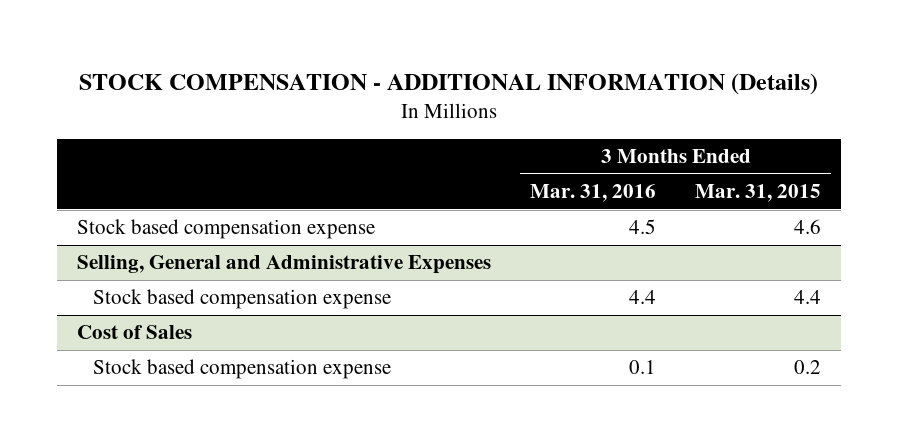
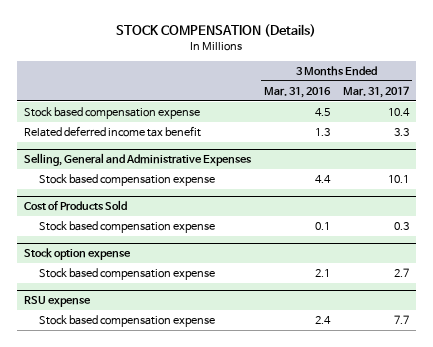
[79,72,819,95] STOCK COMPENSATION - ADDITIONAL INFORMATION (Details) -> [116,23,317,37] STOCK COMPENSATION (Details)
[695,184,822,203] Mar. 31, 2015 -> none
none -> [343,86,410,99] Mar. 31, 2017
none -> [23,126,201,138] Related deferred income tax benefit
[76,325,192,340] Cost of Sales -> [23,200,127,212] Cost of Products Sold
none -> [23,248,131,261] Stock option expense
none -> [39,268,216,281] Stock based compensation expense
none -> [23,296,91,308] RSU expense
none -> [39,315,216,328] Stock based compensation expense

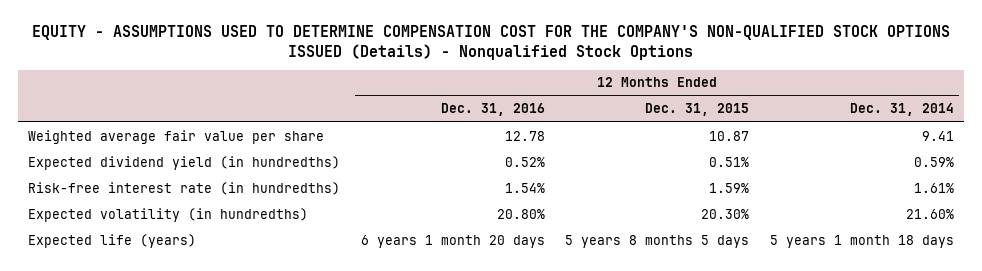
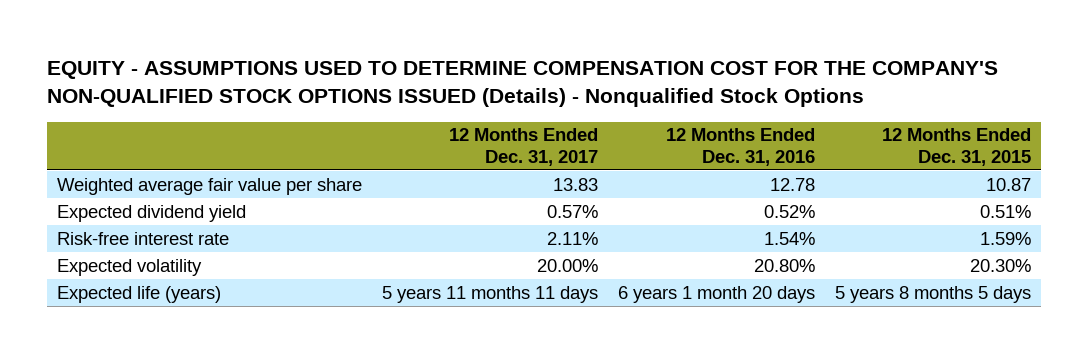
[849,103,954,117] Dec. 31, 2014 -> none
none -> [448,128,598,166] 12 Months Ended Dec. 31, 2017
[27,155,340,170] Expected dividend yield (in hundredths) -> [56,204,246,222] Expected dividend yield
[27,181,340,195] Risk-free interest rate (in hundredths) -> [56,231,229,245] Risk-free interest rate
[27,207,308,222] Expected volatility (in hundredths) -> [56,258,202,276] Expected volatility

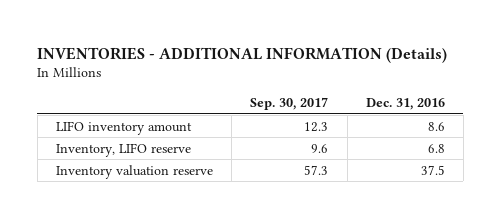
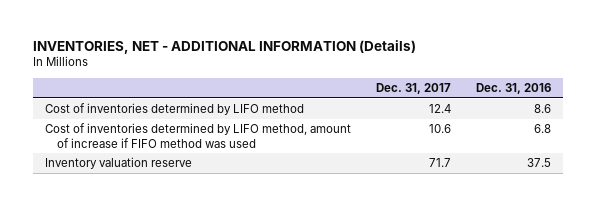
[37,46,448,63] INVENTORIES - ADDITIONAL INFORMATION (Details) -> [32,39,416,54] INVENTORIES, NET - ADDITIONAL INFORMATION (Details)
[250,97,329,111] Sep. 30, 2017 -> none
none -> [375,82,451,94] Dec. 31, 2017
[55,120,192,135] LIFO inventory amount -> [45,103,305,116] Cost of inventories determined by LIFO method
[55,142,191,157] Inventory, LIFO reserve -> [45,123,352,148] Cost of inventories determined by LIFO method, amount of increase if FIFO method was used

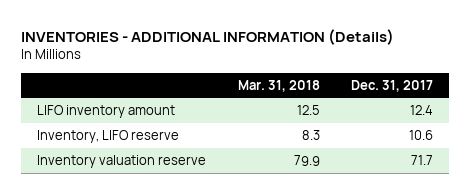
[32,39,416,54] INVENTORIES, NET - ADDITIONAL INFORMATION (Details) -> [21,28,395,45] INVENTORIES - ADDITIONAL INFORMATION (Details)
[475,82,551,94] Dec. 31, 2016 -> none
none -> [237,79,320,92] Mar. 31, 2018
[45,103,305,116] Cost of inventories determined by LIFO method -> [37,105,176,119] LIFO inventory amount
[45,123,352,148] Cost of inventories determined by LIFO method, amount of increase if FIFO method was used -> [37,130,180,144] Inventory, LIFO reserve

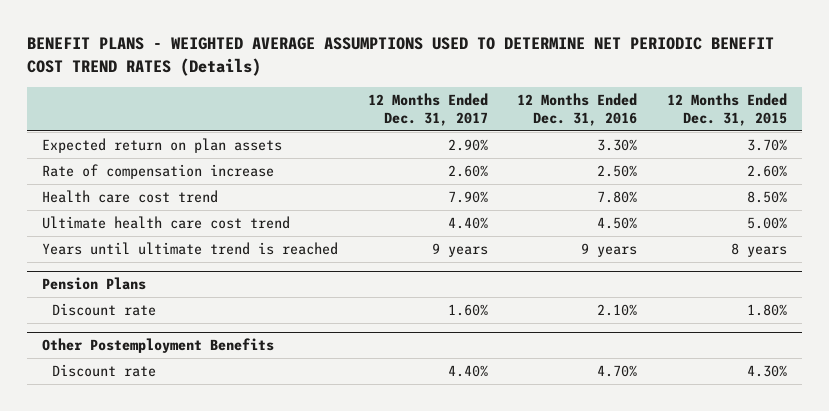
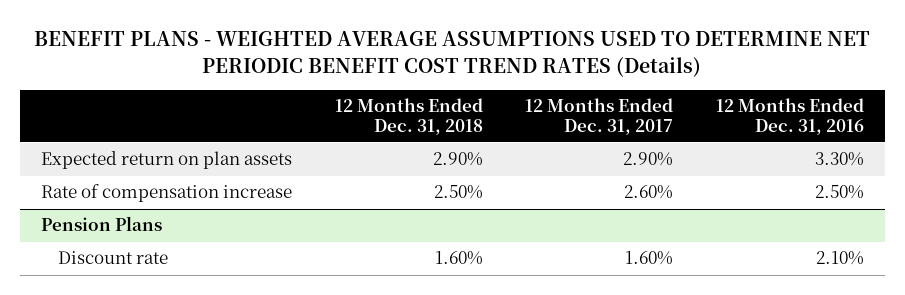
[666,92,787,126] 12 Months Ended Dec. 31, 2015 -> none
none -> [334,98,483,135] 12 Months Ended Dec. 31, 2018
[41,189,218,203] Health care cost trend -> none
[41,215,290,229] Ultimate health care cost trend -> none
[41,241,338,255] Years until ultimate trend is reached -> none
[41,338,274,354] Other Postemployment Benefits -> none
[52,363,157,377] Discount rate -> none

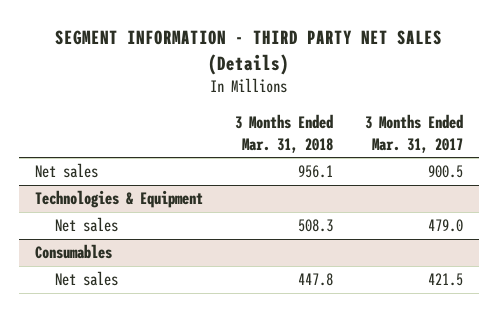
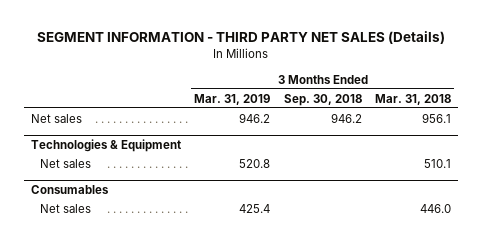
[365,114,464,153] 3 Months Ended Mar. 31, 2017 -> none
none -> [194,93,271,105] Mar. 31, 2019
none -> [283,93,362,106] Sep. 30, 2018
[298,219,334,233] 508.3 -> [423,158,451,168] 510.1
[298,273,334,287] 447.8 -> [419,203,451,213] 446.0

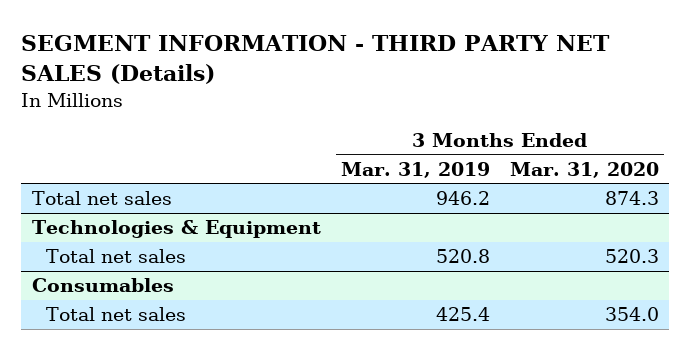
[283,93,362,106] Sep. 30, 2018 -> none
[374,93,451,105] Mar. 31, 2018 -> none
none -> [510,161,660,178] Mar. 31, 2020
[30,113,82,123] Net sales -> [31,191,172,206] Total net sales
[40,158,92,168] Net sales -> [45,249,186,264] Total net sales
[40,203,92,213] Net sales -> [45,307,186,322] Total net sales

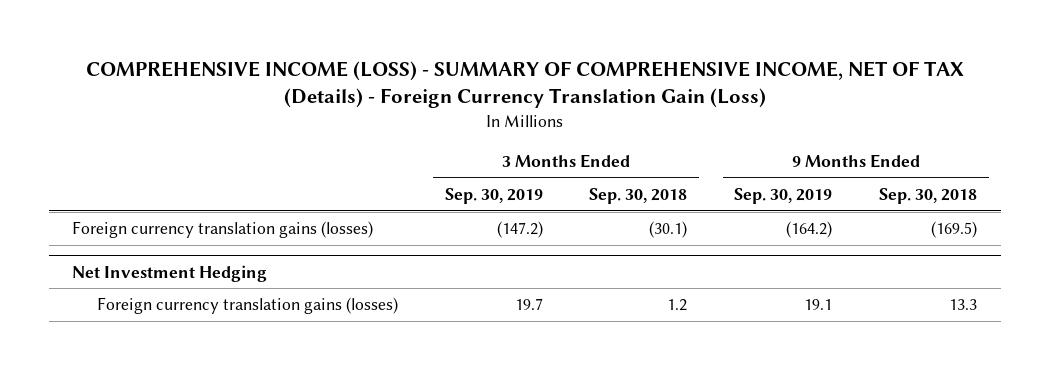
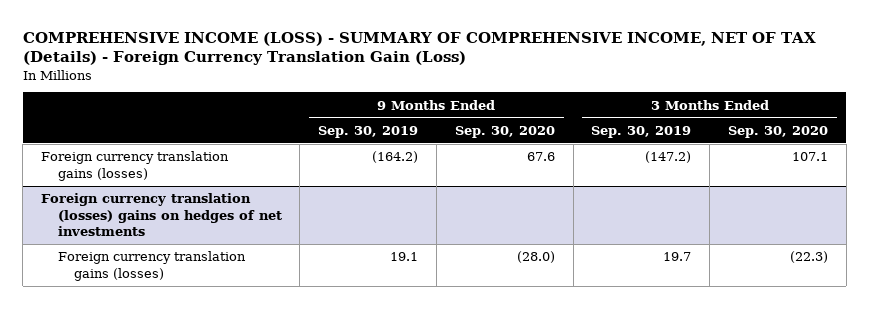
[589,188,688,205] Sep. 30, 2018 -> none
[879,188,978,205] Sep. 30, 2018 -> none
none -> [454,125,555,138] Sep. 30, 2020
none -> [727,125,828,138] Sep. 30, 2020
[72,264,268,282] Net Investment Hedging -> [41,193,282,236] Foreign currency translation (losses) gains on hedges of net investments

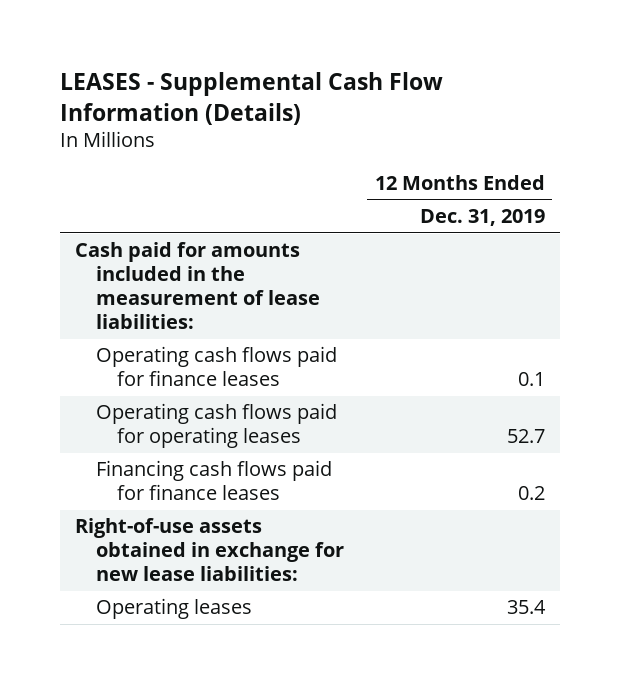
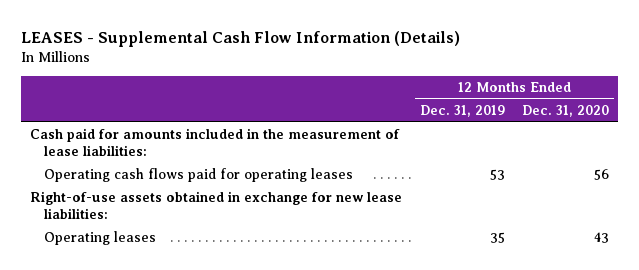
none -> [522,105,610,118] Dec. 31, 2020
[96,346,338,387] Operating cash flows paid for finance leases -> none
[96,460,333,501] Financing cash flows paid for finance leases -> none
[506,429,545,444] 52.7 -> [489,169,505,181] 53
[506,600,546,615] 35.4 -> [489,232,505,244] 35

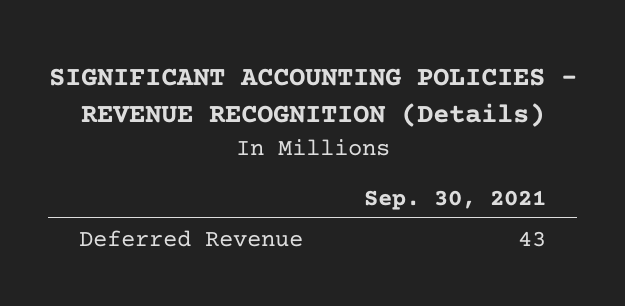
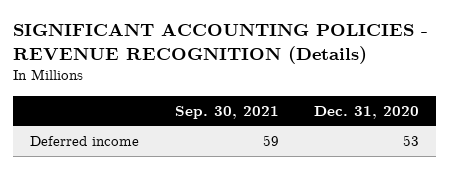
none -> [313,105,419,119] Dec. 31, 2020
[79,229,304,247] Deferred Revenue -> [30,136,140,147] Deferred income
[518,230,547,247] 43 -> [262,135,279,147] 59

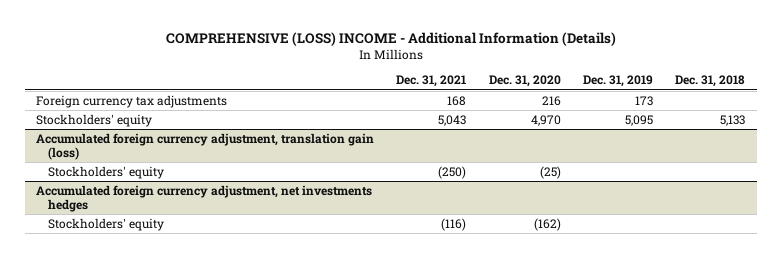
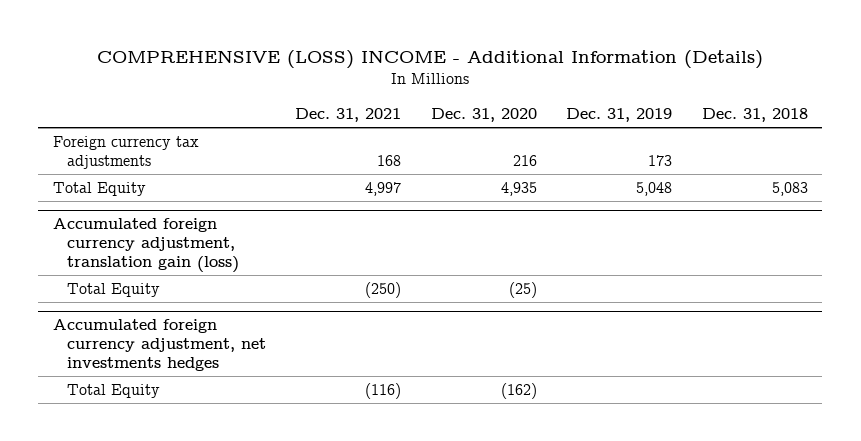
[35,113,152,127] Stockholders' equity -> [53,181,147,196] Total Equity
[438,114,467,126] 5,043 -> [365,181,402,196] 4,997
[530,114,561,126] 4,970 -> [500,181,537,196] 4,935
[625,114,654,126] 5,095 -> [636,181,673,196] 5,048
[720,114,746,126] 5,133 -> [771,181,808,196] 5,083
[47,165,164,179] Stockholders' equity -> [66,282,160,297] Total Equity
[47,217,164,231] Stockholders' equity -> [66,383,160,398] Total Equity

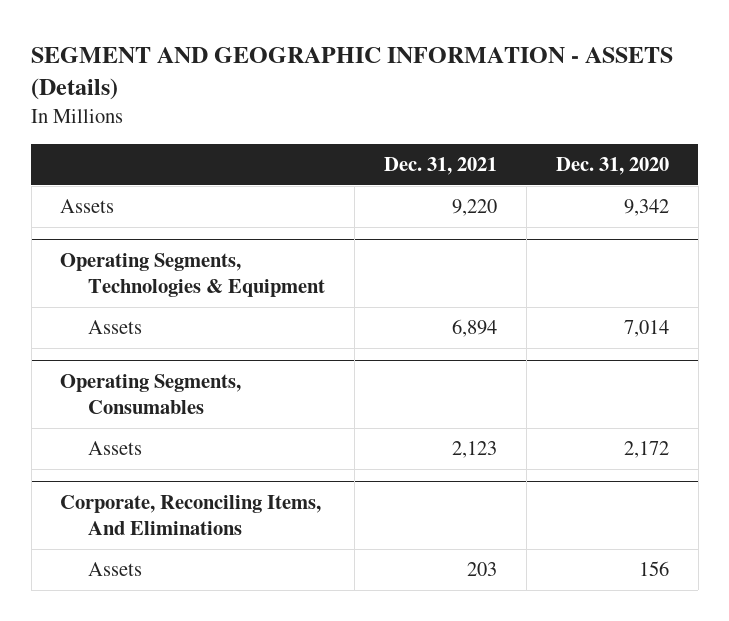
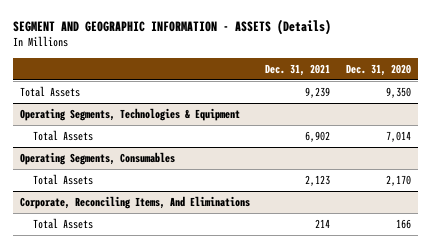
[60,199,115,214] Assets -> [20,85,81,97] Total Assets
[451,199,497,217] 9,220 -> [305,86,331,98] 9,239
[623,199,669,217] 9,342 -> [385,86,411,98] 9,350
[88,320,143,335] Assets -> [33,129,94,141] Total Assets
[451,319,497,338] 6,894 -> [305,130,331,142] 6,902
[88,441,143,456] Assets -> [33,173,94,185] Total Assets
[623,441,669,459] 2,172 -> [385,174,411,186] 2,170
[88,562,143,577] Assets -> [33,217,94,229] Total Assets
[466,562,497,577] 203 -> [315,218,331,228] 214
[638,561,669,577] 156 -> [395,218,411,229] 166

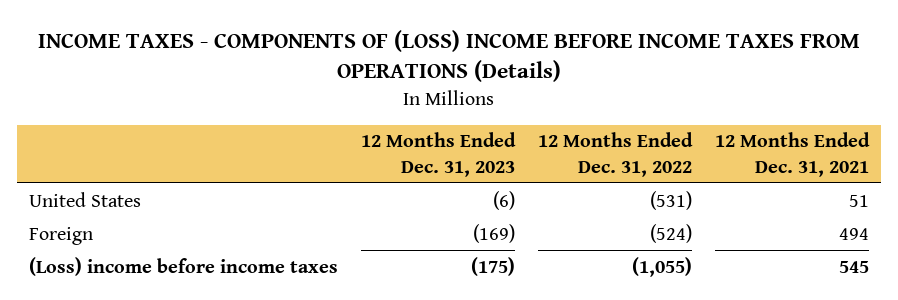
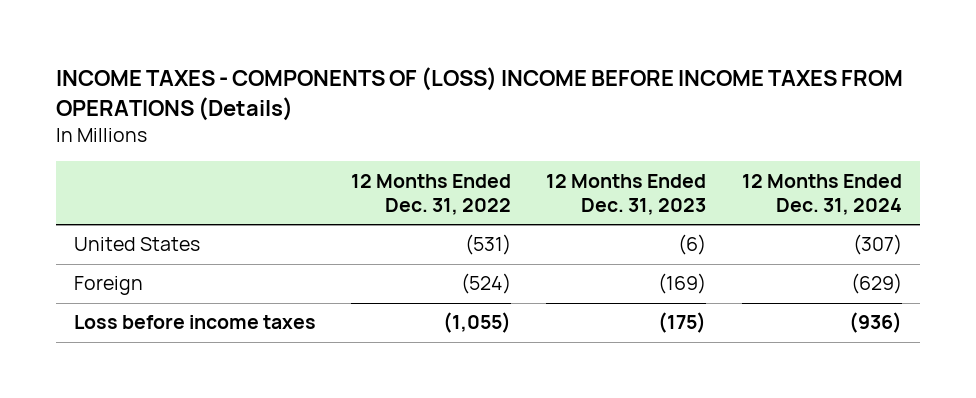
[715,132,871,177] 12 Months Ended Dec. 31, 2021 -> none
none -> [741,173,902,215] 12 Months Ended Dec. 31, 2024
[28,256,338,276] (Loss) income before income taxes -> [73,315,316,330] Loss before income taxes

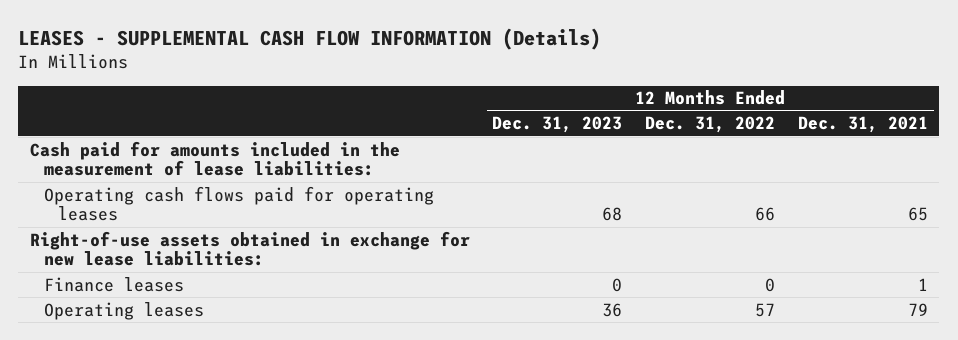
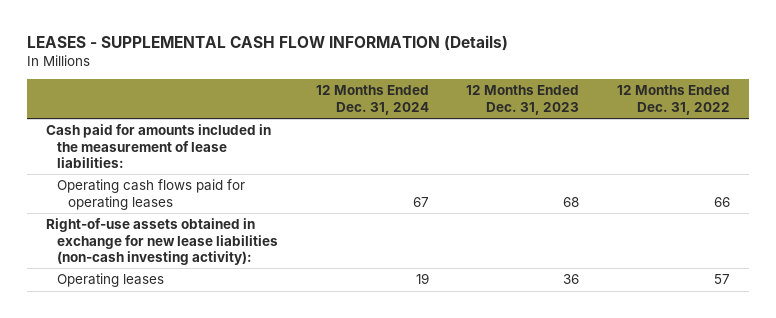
[797,116,928,134] Dec. 31, 2021 -> none
none -> [315,85,429,115] 12 Months Ended Dec. 31, 2024
[43,276,184,292] Finance leases -> none
[29,230,470,267] Right-of-use assets obtained in exchange for new lease liabilities: -> [45,218,278,266] Right-of-use assets obtained in exchange for new lease liabilities (non-cash investing activity):

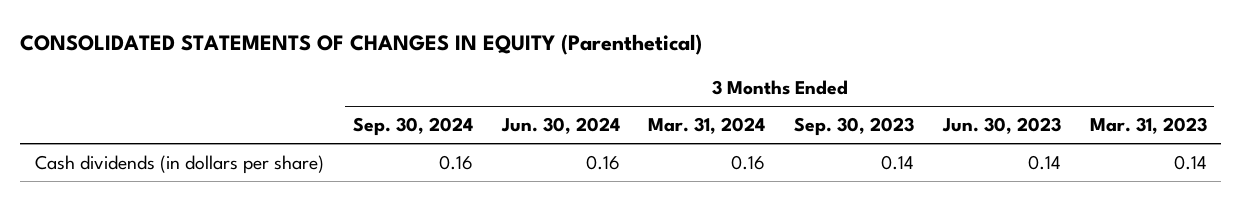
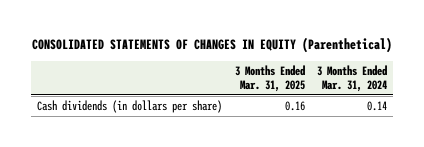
[352,117,473,137] Sep. 30, 2024 -> none
[500,117,620,135] Jun. 30, 2024 -> none
[794,117,915,137] Sep. 30, 2023 -> none
[942,117,1062,135] Jun. 30, 2023 -> none
[1089,117,1207,135] Mar. 31, 2023 -> none
none -> [234,65,305,92] 3 Months Ended Mar. 31, 2025
[731,154,766,170] 0.16 -> [367,101,388,112] 0.14

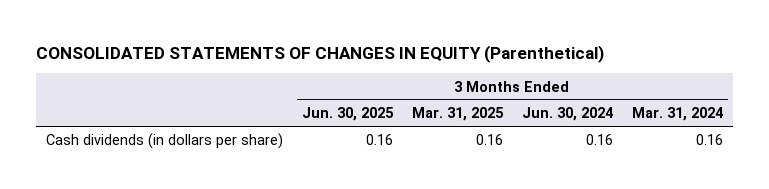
none -> [301,107,394,122] Jun. 30, 2025
none -> [521,107,613,122] Jun. 30, 2024
[367,101,388,112] 0.14 -> [696,134,724,146] 0.16

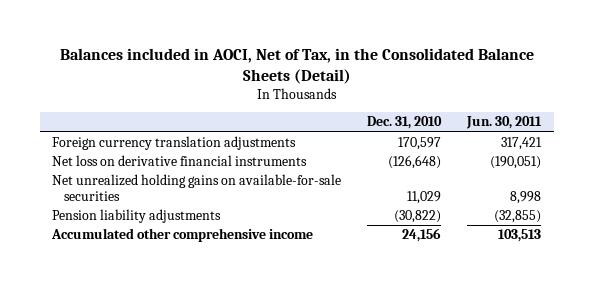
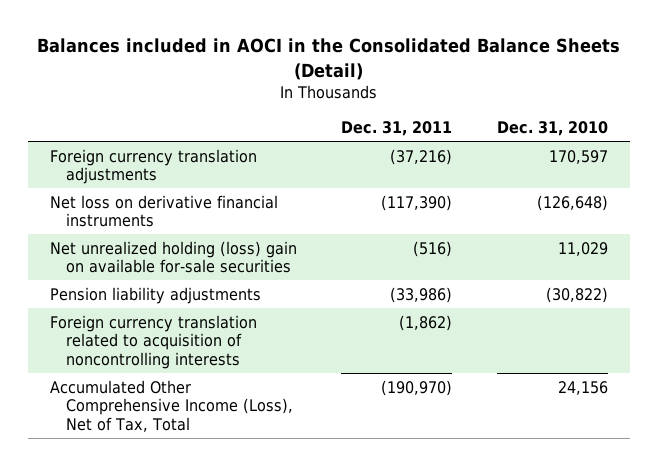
[59,48,534,84] Balances included in AOCI, Net of Tax, in the Consolidated Balance Sheets (Detail) -> [36,38,620,80] Balances included in AOCI in the Consolidated Balance Sheets (Detail)
[465,116,542,130] Jun. 30, 2011 -> none
none -> [341,121,453,137] Dec. 31, 2011
[52,174,342,201] Net unrealized holding gains on available-for-sale securities -> [50,240,298,274] Net unrealized holding (loss) gain on available for-sale securities
none -> [50,314,258,370] Foreign currency translation related to acquisition of noncontrolling interests
[51,228,314,243] Accumulated other comprehensive income -> [50,379,294,433] Accumulated Other Comprehensive Income (Loss), Net of Tax, Total

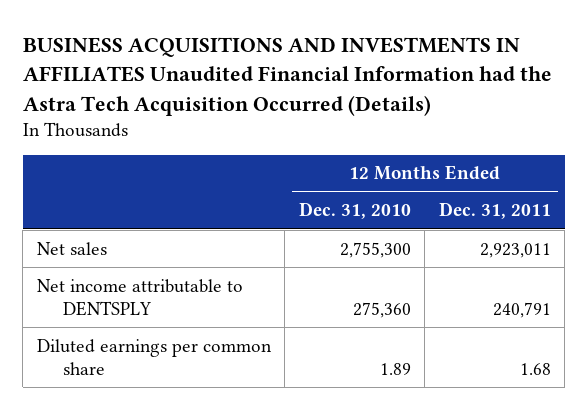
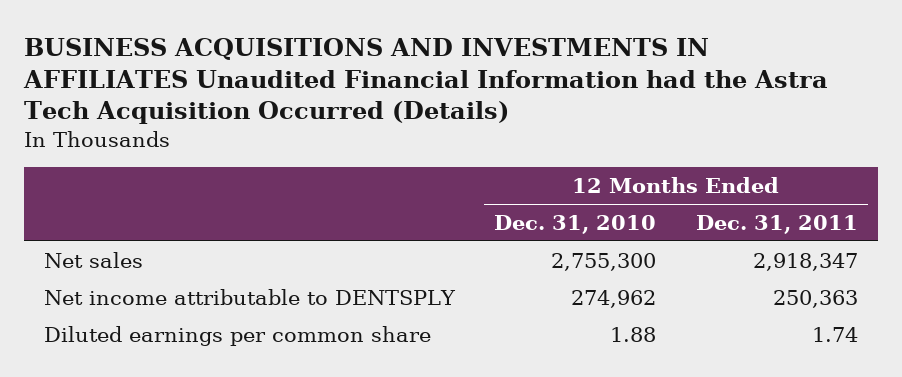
[479,242,551,258] 2,923,011 -> [752,252,858,271] 2,918,347
[352,302,411,319] 275,360 -> [571,289,657,308] 274,962
[492,302,551,319] 240,791 -> [772,289,858,308] 250,363
[379,363,411,376] 1.89 -> [610,326,657,342] 1.88
[519,363,551,376] 1.68 -> [811,326,858,342] 1.74

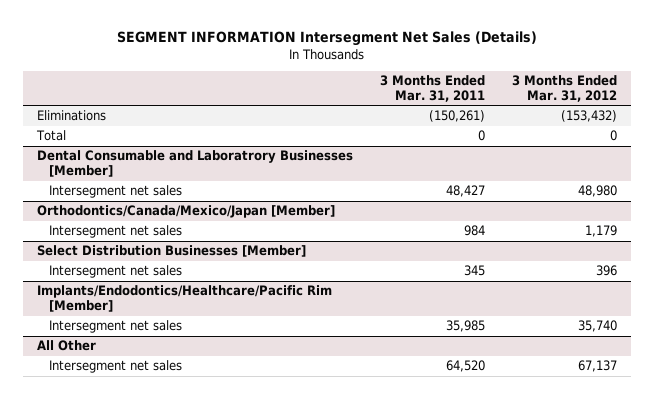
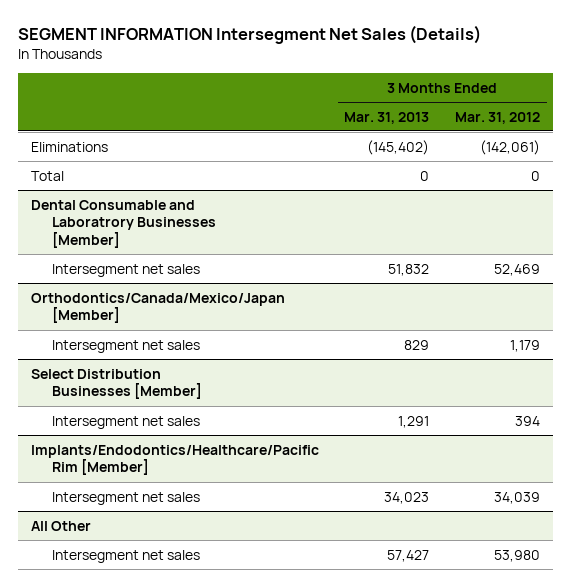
[379,75,485,103] 3 Months Ended Mar. 31, 2011 -> none
none -> [344,111,430,124] Mar. 31, 2013
[561,110,618,123] (153,432) -> [480,139,541,155] (142,061)
[578,185,618,198] 48,980 -> [494,263,541,276] 52,469
[596,265,618,277] 396 -> [515,415,541,426] 394
[578,320,618,333] 35,740 -> [494,491,541,504] 34,039
[578,360,618,373] 67,137 -> [494,549,541,562] 53,980

